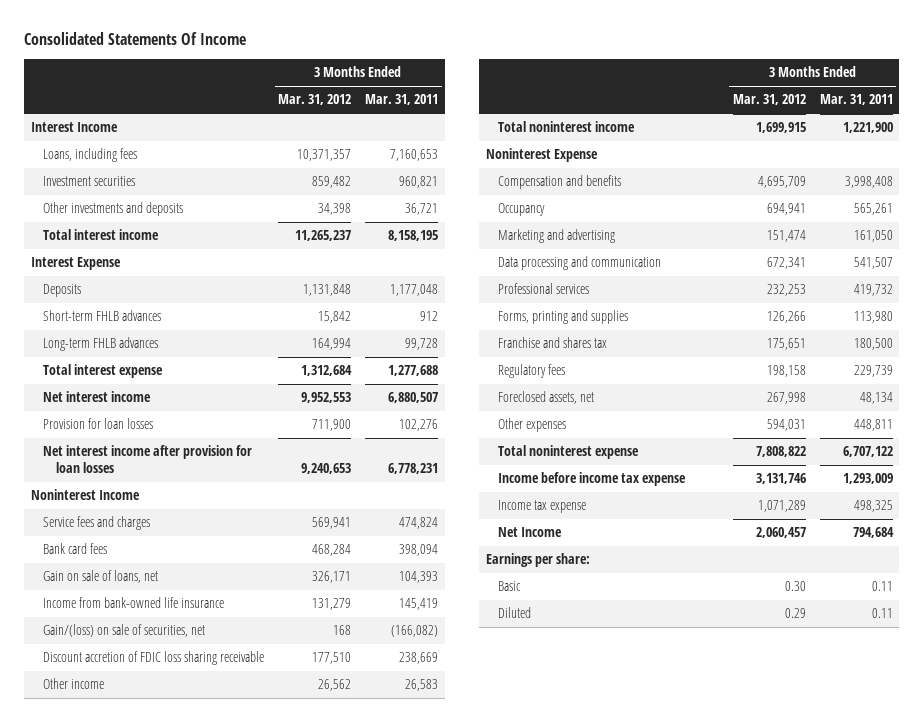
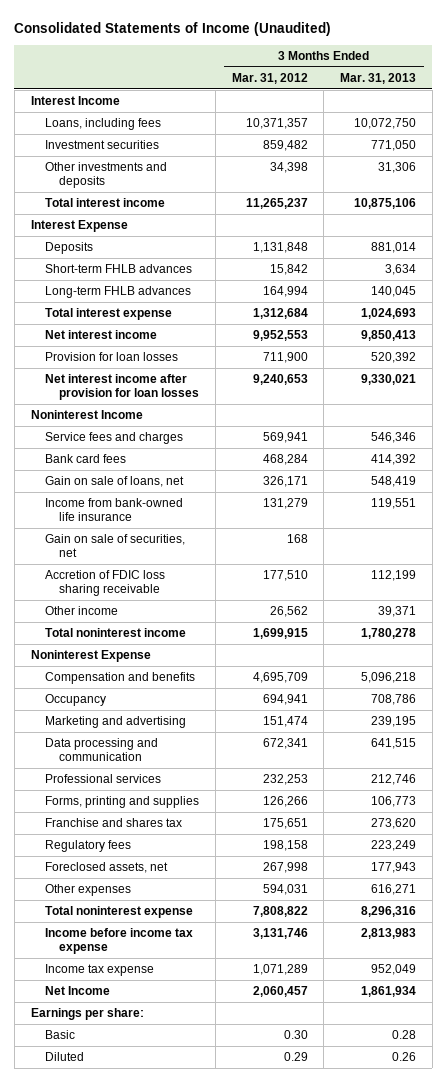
[24,32,247,46] Consolidated Statements Of Income -> [14,21,332,36] Consolidated Statements of Income (Unaudited)
[365,94,439,106] Mar. 31, 2011 -> none
none -> [340,73,417,85] Mar. 31, 2013
[43,624,206,638] Gain/(loss) on sale of securities, net -> [44,534,185,557] Gain on sale of securities, net
[43,651,265,666] Discount accretion of FDIC loss sharing receivable -> [44,570,165,596] Accretion of FDIC loss sharing receivable

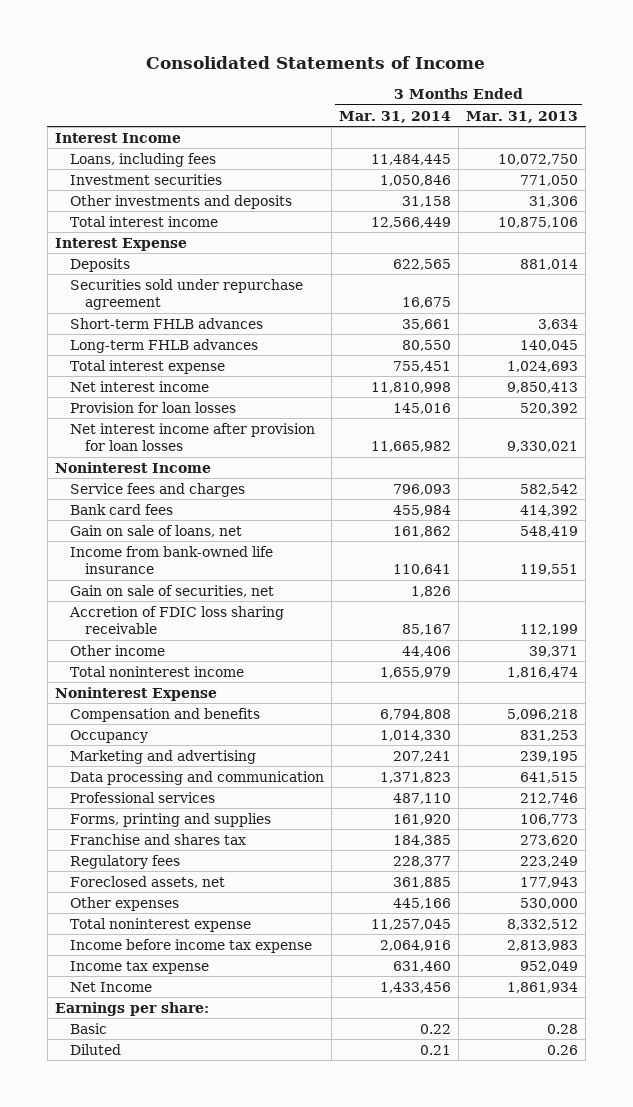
[14,21,332,36] Consolidated Statements of Income (Unaudited) -> [146,56,486,70] Consolidated Statements of Income
[231,73,308,85] Mar. 31, 2012 -> none
none -> [339,110,452,123] Mar. 31, 2014
none -> [70,278,304,311] Securities sold under repurchase agreement
[371,432,417,444] 546,346 -> [520,483,579,495] 582,542
[361,628,417,640] 1,780,278 -> [507,666,579,678] 1,816,474
[371,694,417,706] 708,786 -> [520,729,579,741] 831,253
[371,884,417,896] 616,271 -> [520,897,579,909] 530,000
[361,906,417,918] 8,296,316 -> [507,918,579,930] 8,332,512

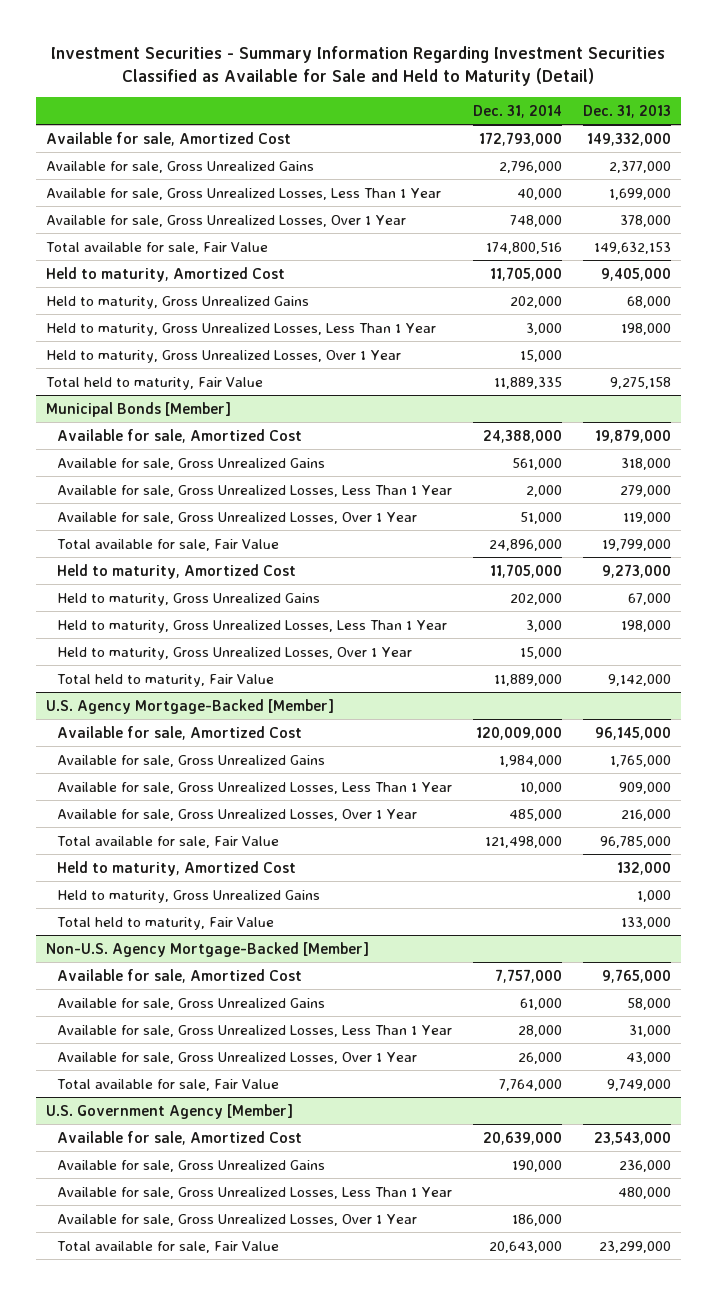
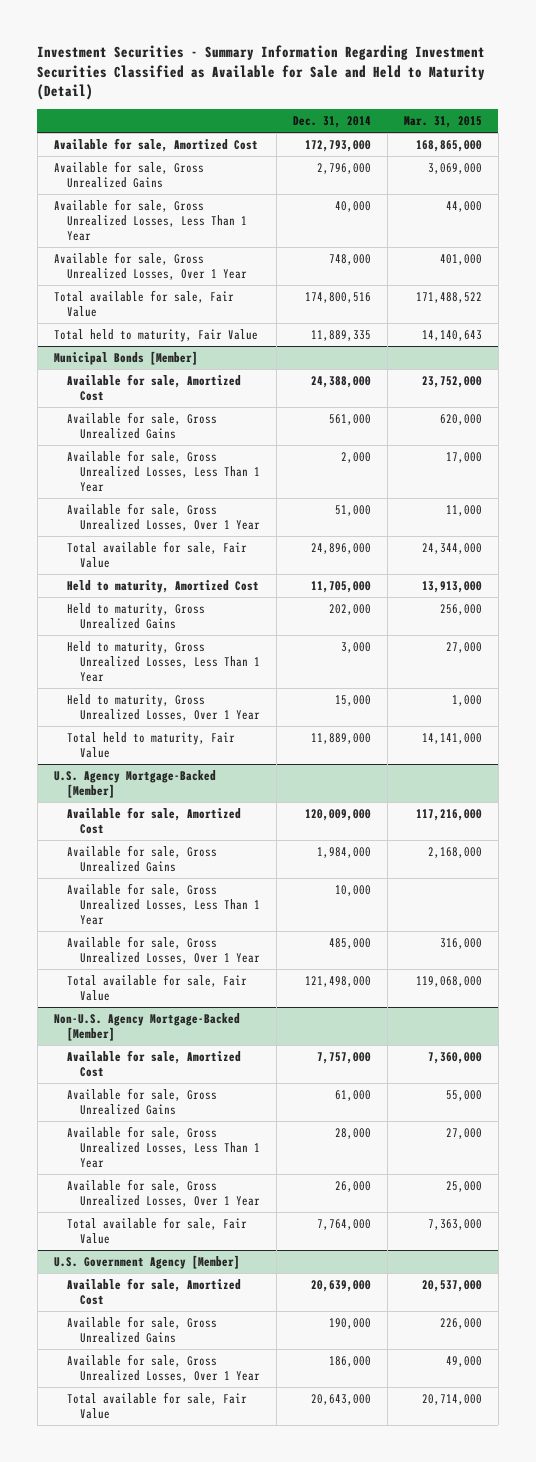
[582,104,671,118] Dec. 31, 2013 -> none
none -> [403,116,482,129] Mar. 31, 2015
[46,266,286,282] Held to maturity, Amortized Cost -> none
[46,295,310,309] Held to maturity, Gross Unrealized Gains -> none
[46,322,437,336] Held to maturity, Gross Unrealized Losses, Less Than 1 Year -> none
[46,349,402,363] Held to maturity, Gross Unrealized Losses, Over 1 Year -> none
[57,860,297,876] Held to maturity, Amortized Cost -> none
[57,889,321,903] Held to maturity, Gross Unrealized Gains -> none
[57,916,275,930] Total held to maturity, Fair Value -> none
[57,1186,453,1199] Available for sale, Gross Unrealized Losses, Less Than 1 Year -> none

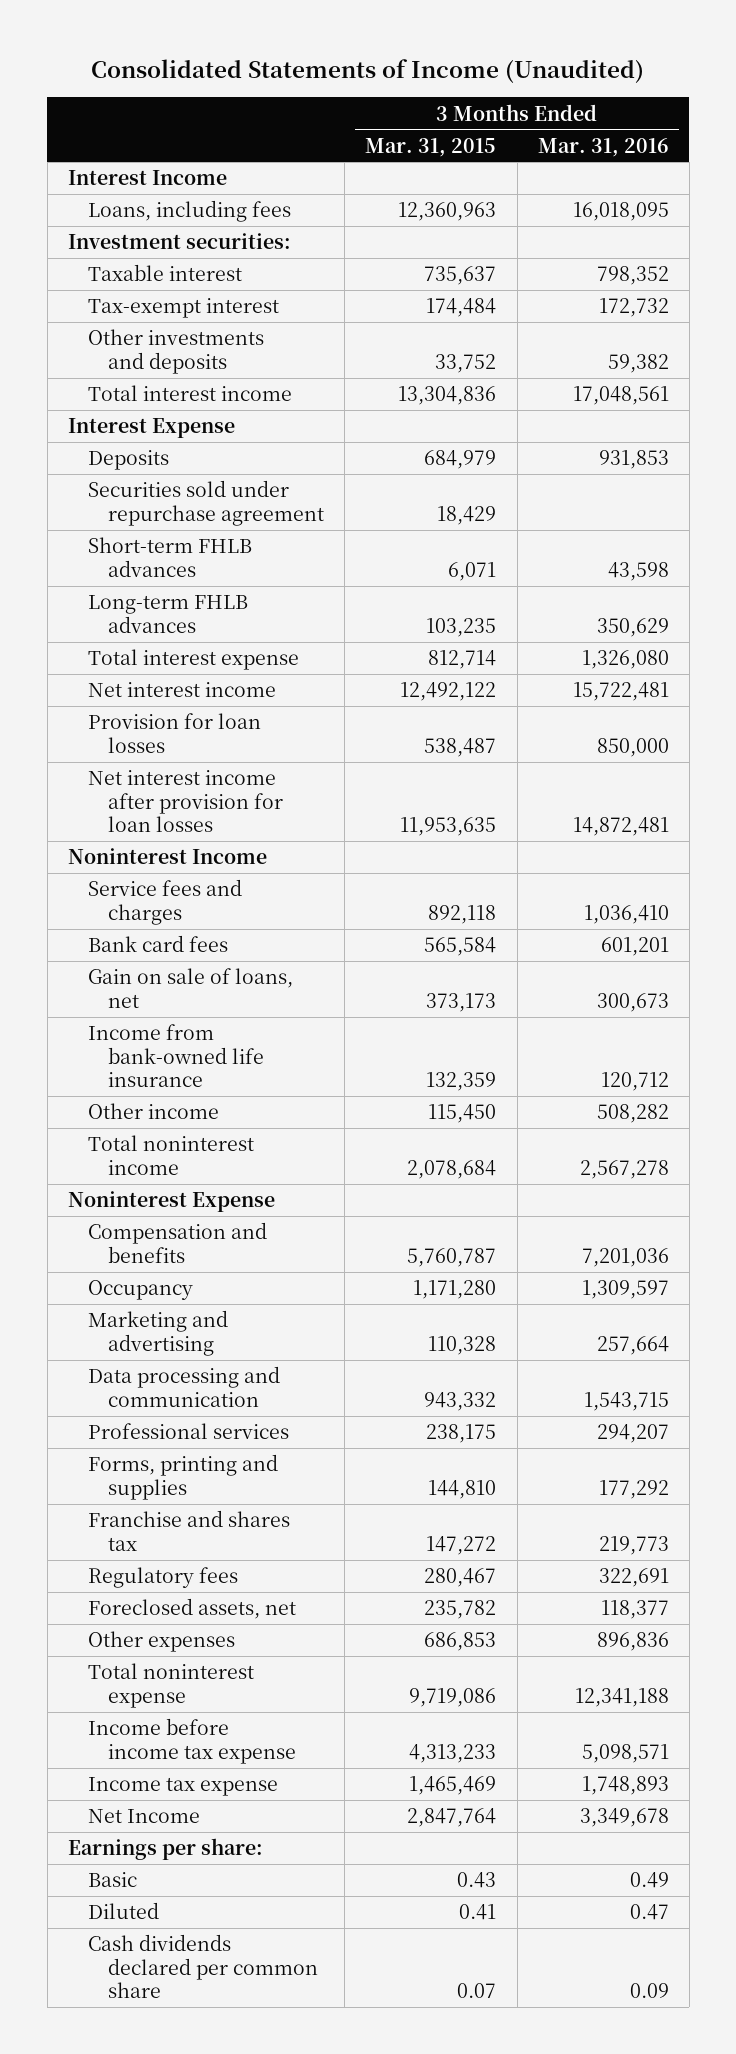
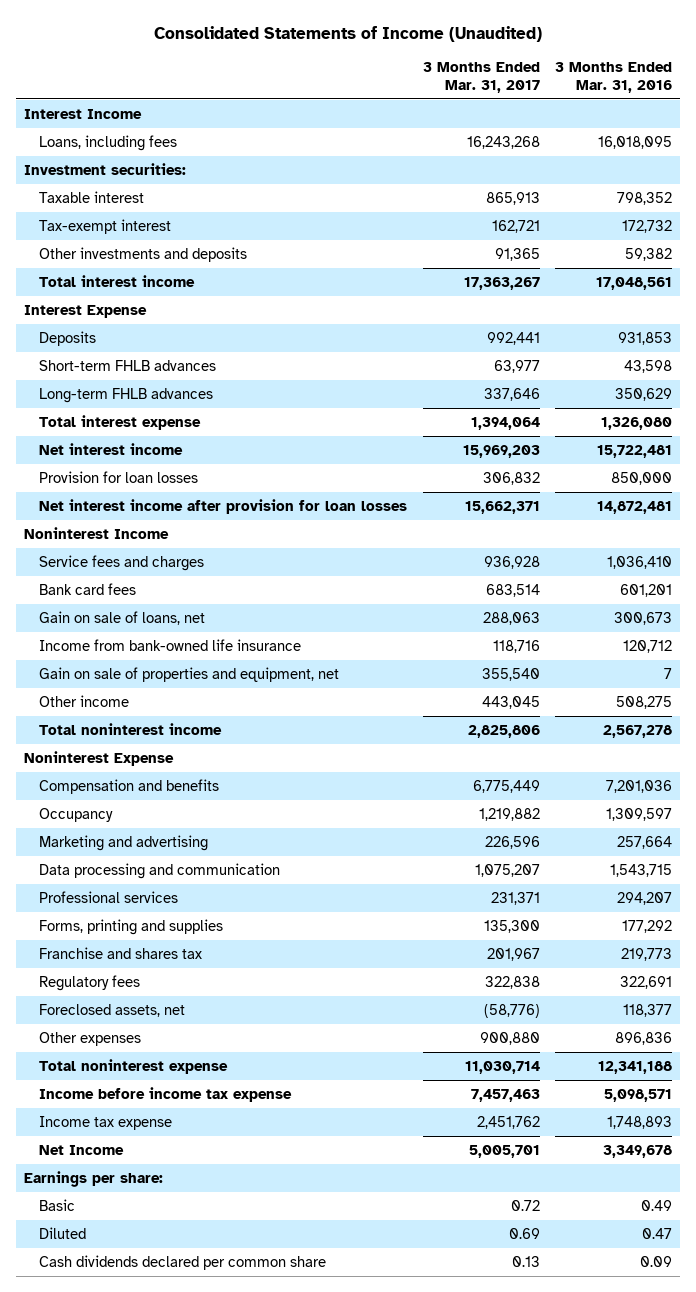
[365,137,497,157] Mar. 31, 2015 -> none
none -> [422,62,540,93] 3 Months Ended Mar. 31, 2017
[87,480,325,526] Securities sold under repurchase agreement -> none
none -> [38,666,339,682] Gain on sale of properties and equipment, net
[596,1104,669,1124] 508,282 -> [616,695,673,709] 508,275

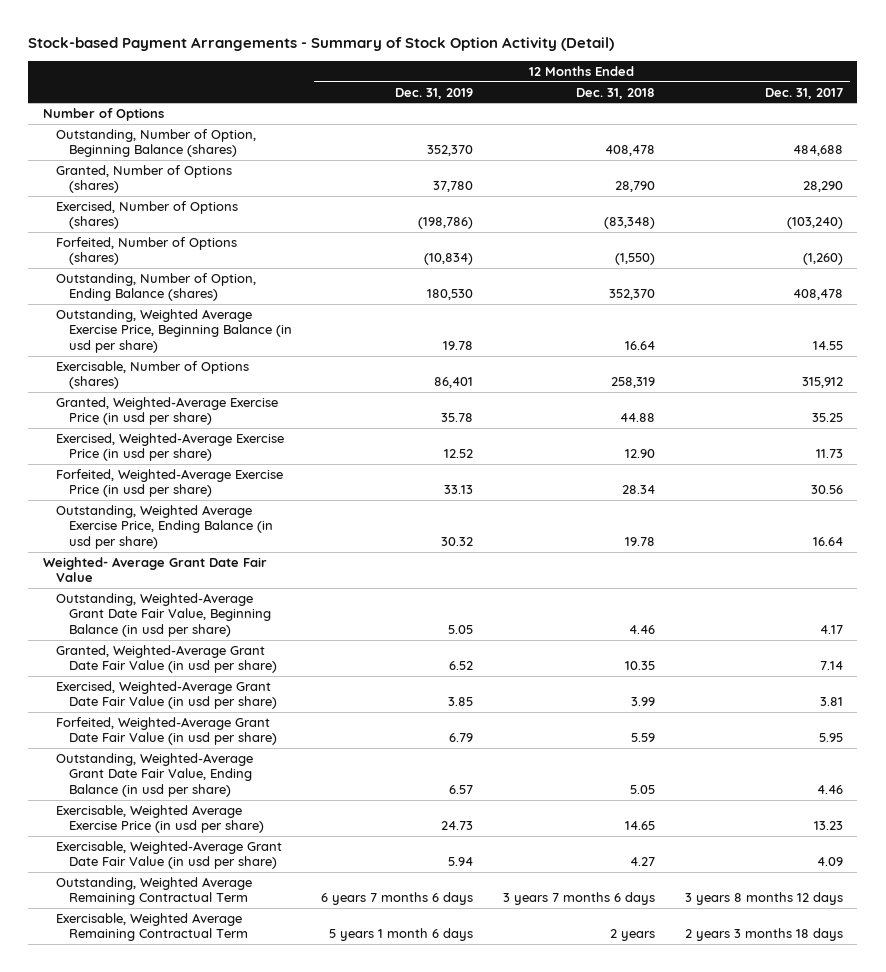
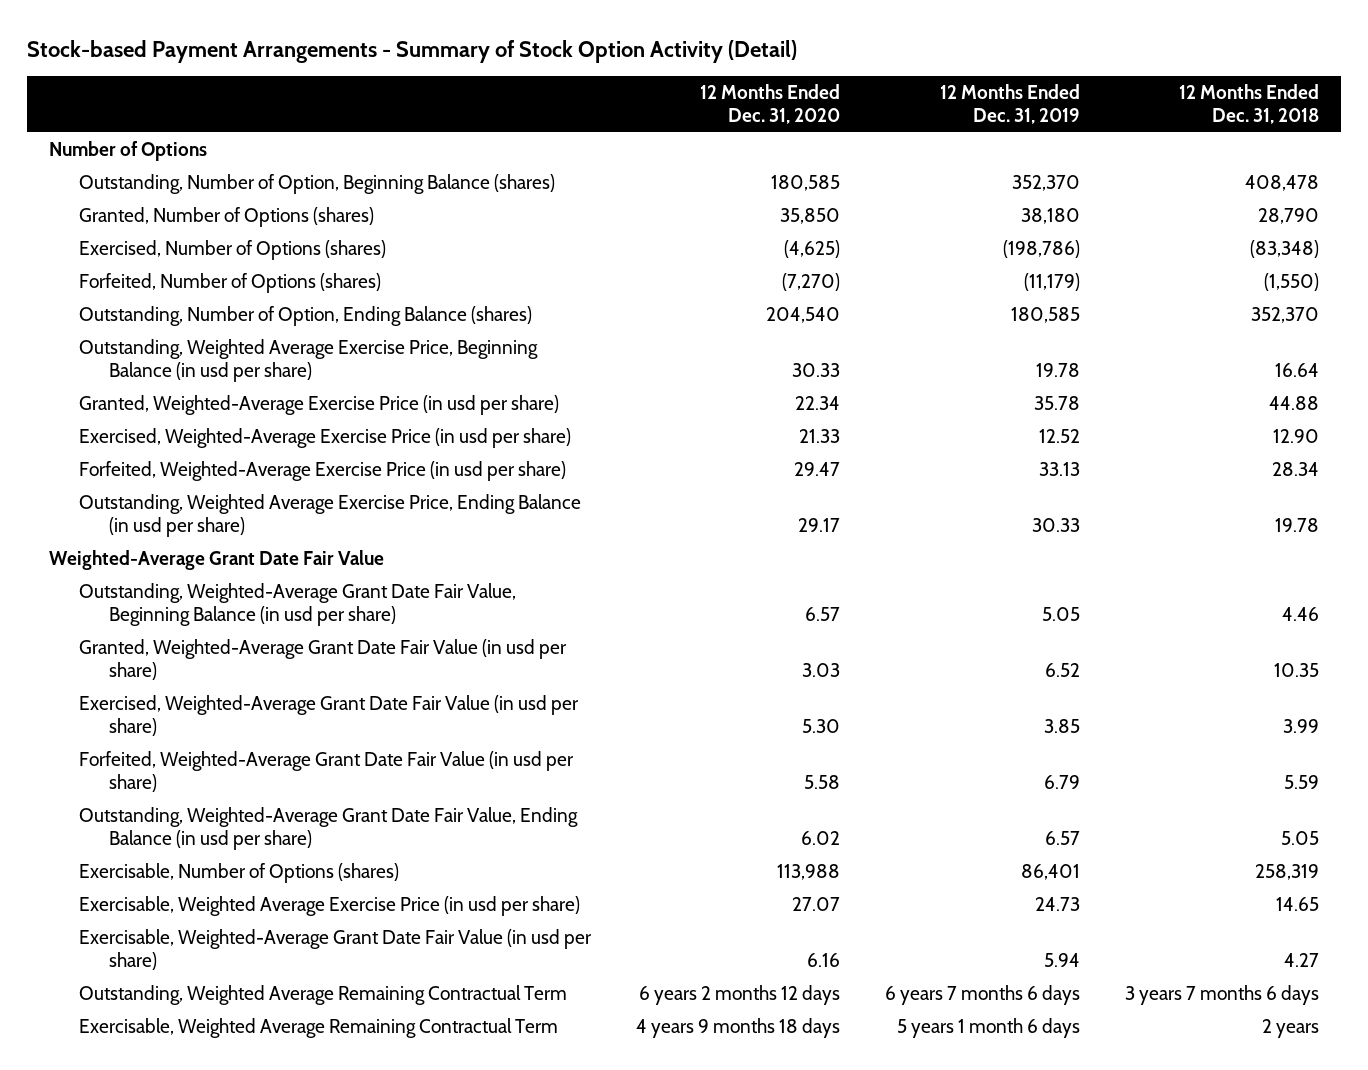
[764,87,843,99] Dec. 31, 2017 -> none
none -> [699,83,840,124] 12 Months Ended Dec. 31, 2020
[433,181,474,193] 37,780 -> [1020,208,1080,225] 38,180
[424,253,474,266] (10,834) -> [1023,273,1080,292] (11,179)
[427,289,474,301] 180,530 -> [1010,307,1080,324] 180,585
[441,537,474,547] 30.32 -> [1031,518,1080,533] 30.33
[43,556,268,583] Weighted- Average Grant Date Fair Value -> [49,550,385,571] Weighted-Average Grant Date Fair Value
[55,360,249,390] Exercisable, Number of Options (shares) -> [79,863,400,884] Exercisable, Number of Options (shares)

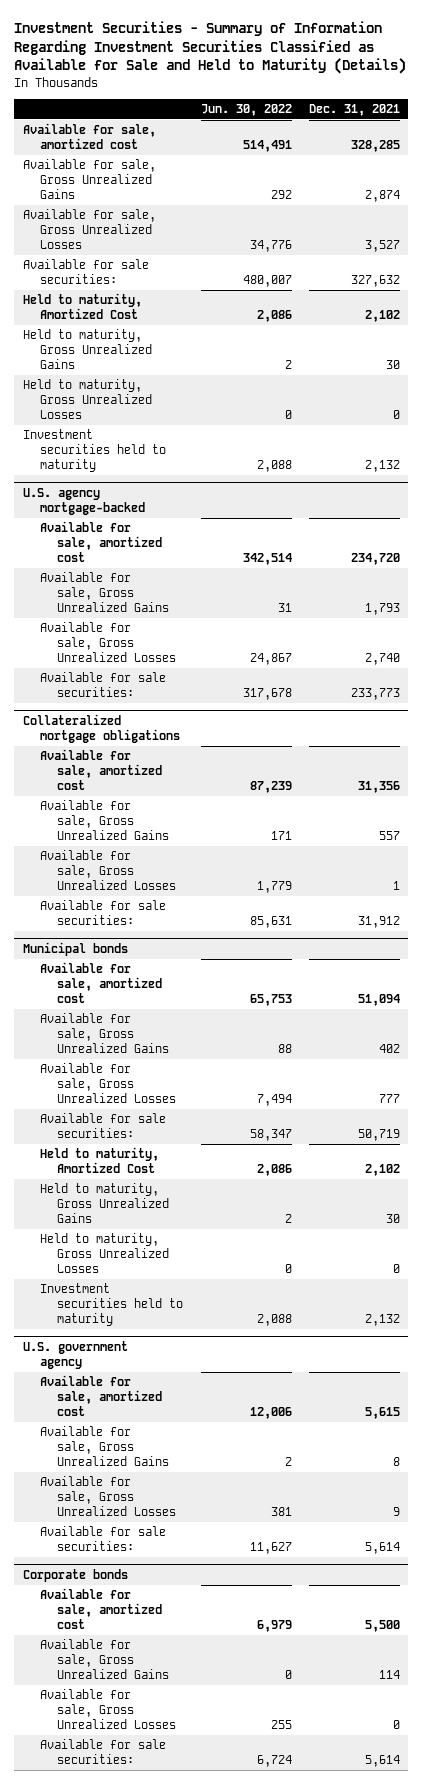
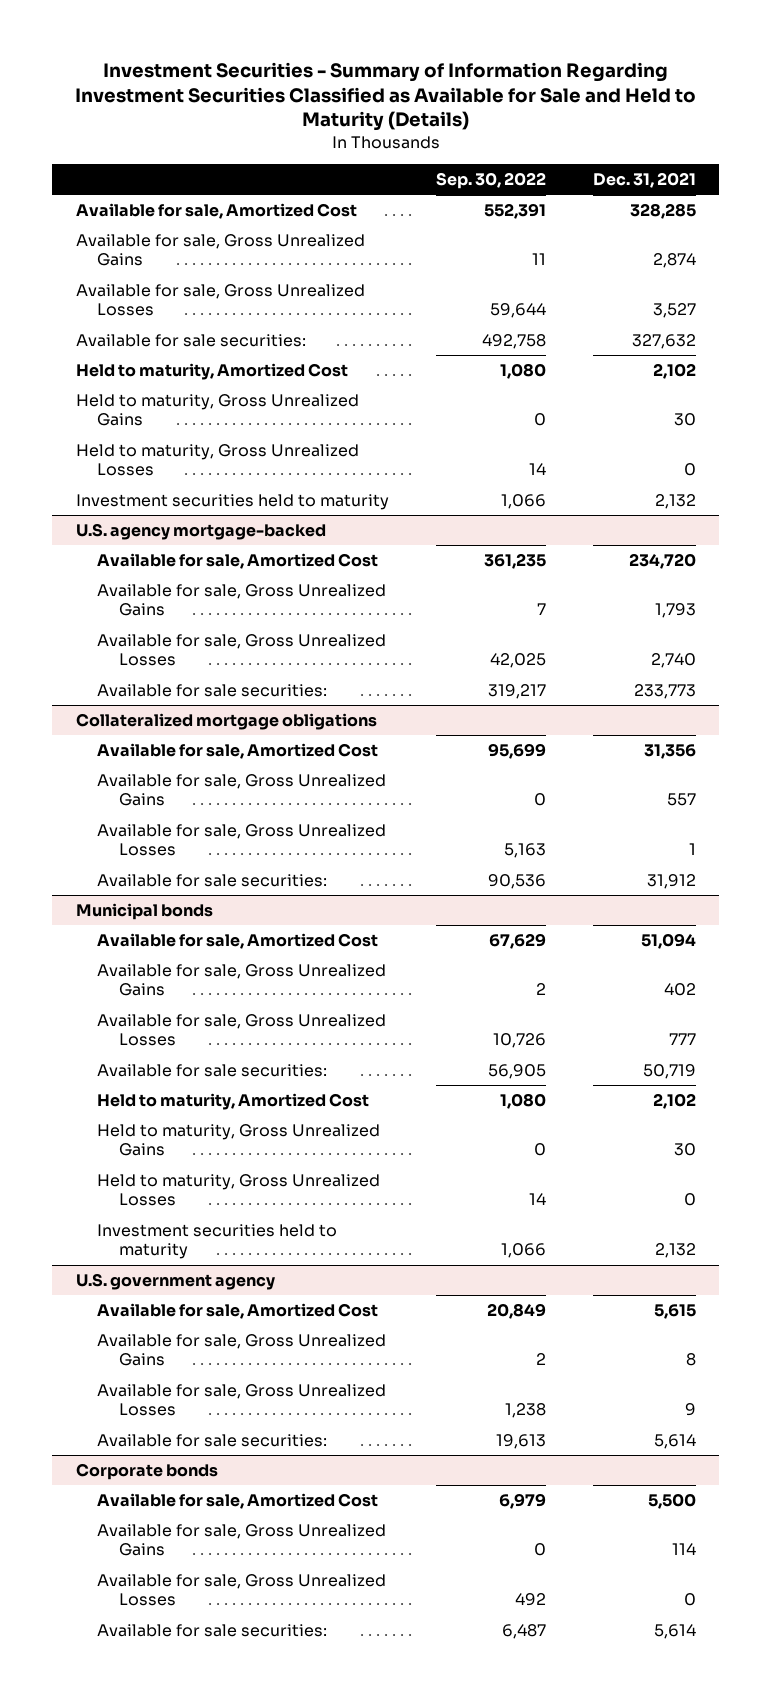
[200,104,292,117] Jun. 30, 2022 -> none
none -> [435,171,546,189] Sep. 30, 2022
[23,123,157,150] Available for sale, amortized cost -> [75,203,357,220] Available for sale, Amortized Cost
[40,521,163,563] Available for sale, amortized cost -> [97,553,379,570] Available for sale, Amortized Cost
[40,749,163,791] Available for sale, amortized cost -> [97,743,379,760] Available for sale, Amortized Cost
[40,962,163,1004] Available for sale, amortized cost -> [97,933,379,950] Available for sale, Amortized Cost
[40,1375,163,1417] Available for sale, amortized cost -> [97,1303,379,1320] Available for sale, Amortized Cost
[40,1588,163,1630] Available for sale, amortized cost -> [97,1493,379,1510] Available for sale, Amortized Cost

